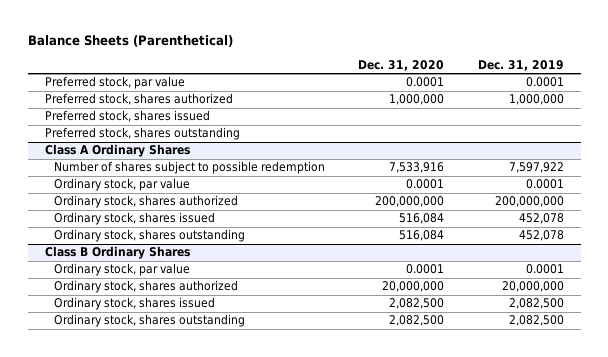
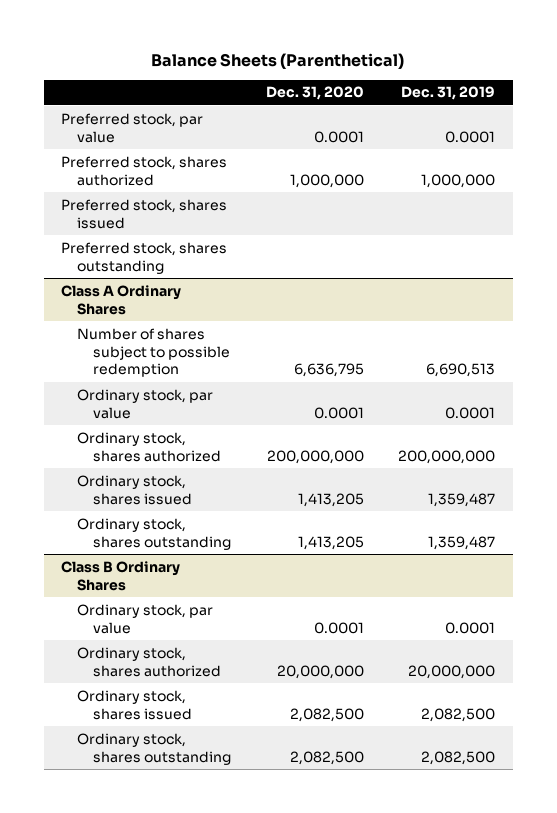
[389,162,445,174] 7,533,916 -> [293,363,364,378] 6,636,795
[508,162,564,174] 7,597,922 -> [426,363,496,378] 6,690,513
[399,213,445,225] 516,084 -> [297,492,364,507] 1,413,205
[518,213,564,225] 452,078 -> [428,492,496,507] 1,359,487
[399,230,445,242] 516,084 -> [297,535,364,550] 1,413,205
[518,230,564,242] 452,078 -> [428,535,496,550] 1,359,487

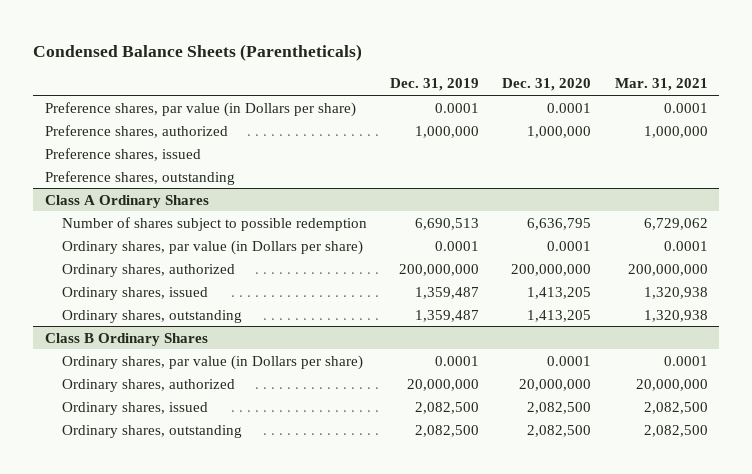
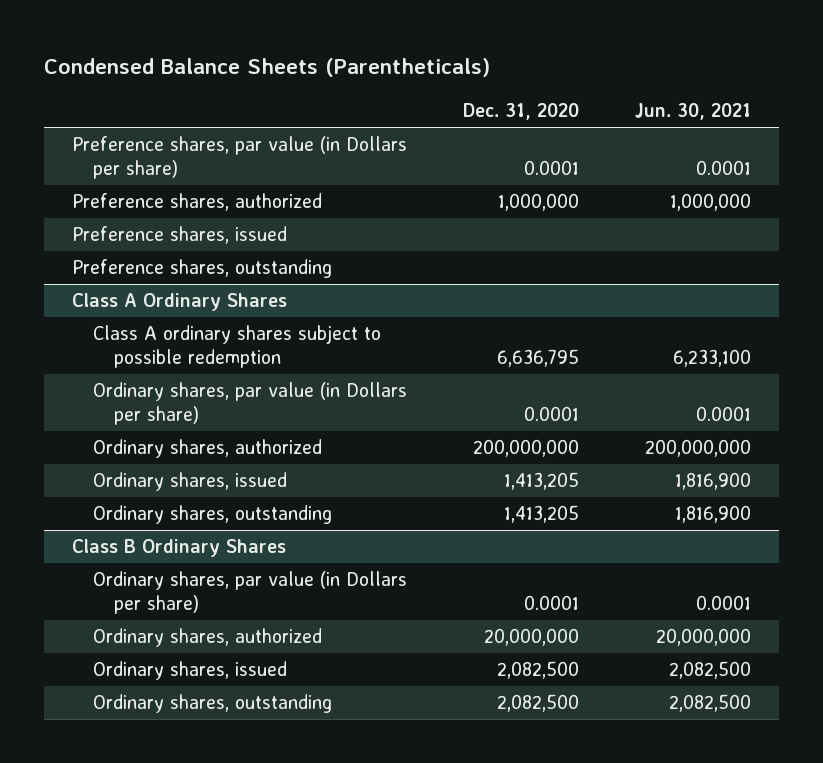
[390,78,480,92] Dec. 31, 2019 -> none
[614,78,708,92] Mar. 31, 2021 -> none
none -> [634,103,751,121] Jun. 30, 2021
[61,216,367,231] Number of shares subject to possible redemption -> [92,325,381,368] Class A ordinary shares subject to possible redemption

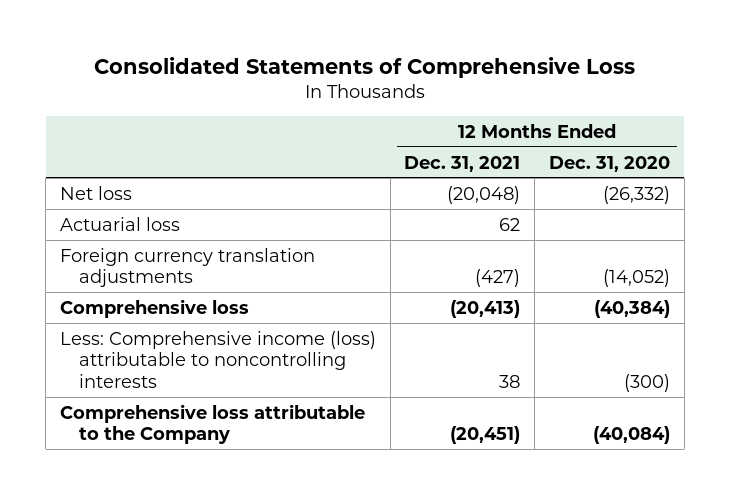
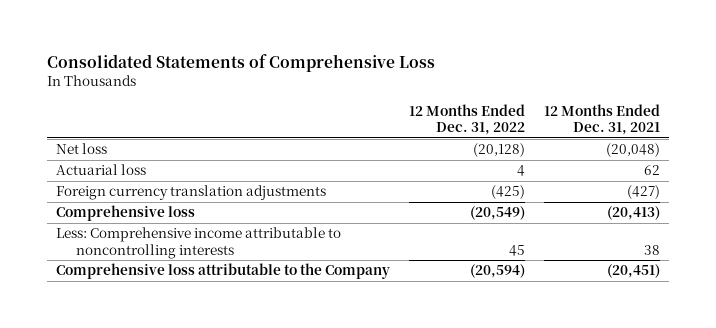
[549,155,671,172] Dec. 31, 2020 -> none
none -> [409,103,526,136] 12 Months Ended Dec. 31, 2022
[59,330,376,388] Less: Comprehensive income (loss) attributable to noncontrolling interests -> [56,227,342,259] Less: Comprehensive income attributable to noncontrolling interests

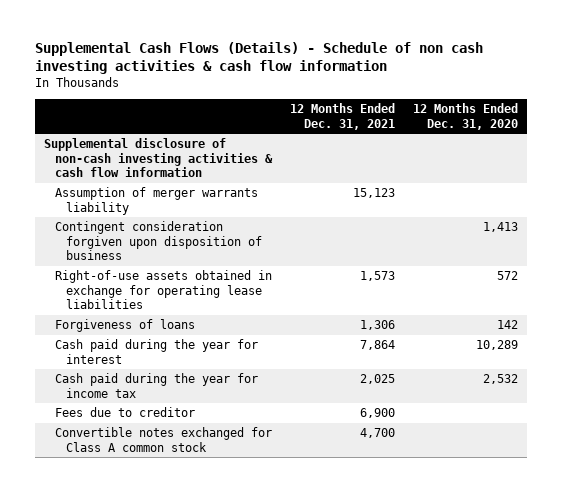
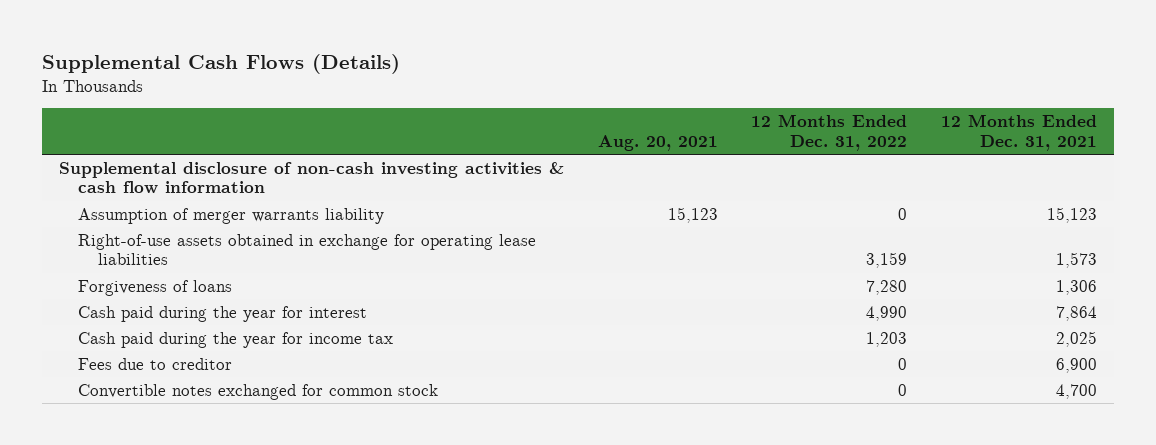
[34,41,483,75] Supplemental Cash Flows (Details) - Schedule of non cash investing activities & cash flow information -> [42,53,401,74] Supplemental Cash Flows (Details)
[412,103,518,130] 12 Months Ended Dec. 31, 2020 -> none
none -> [597,134,718,151] Aug. 20, 2021
none -> [751,114,908,151] 12 Months Ended Dec. 31, 2022
[54,221,263,261] Contingent consideration forgiven upon disposition of business -> none
[54,427,272,452] Convertible notes exchanged for Class A common stock -> [78,383,439,400] Convertible notes exchanged for common stock

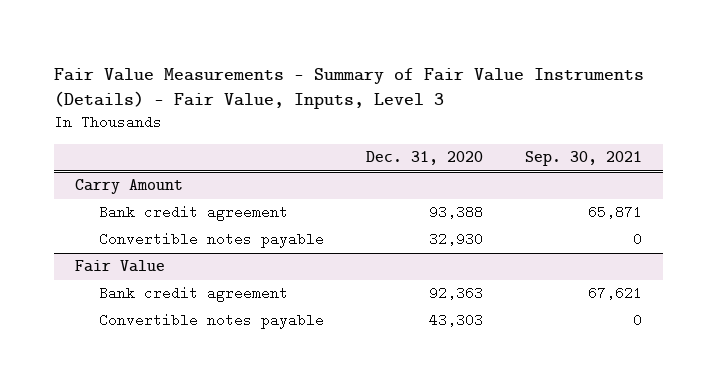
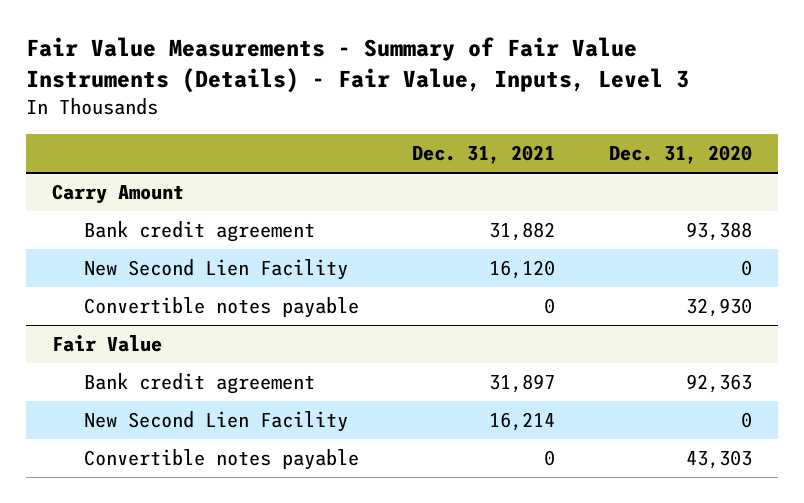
[524,151,642,167] Sep. 30, 2021 -> none
none -> [412,145,556,165] Dec. 31, 2021
none -> [83,259,348,281] New Second Lien Facility
none -> [83,411,348,433] New Second Lien Facility

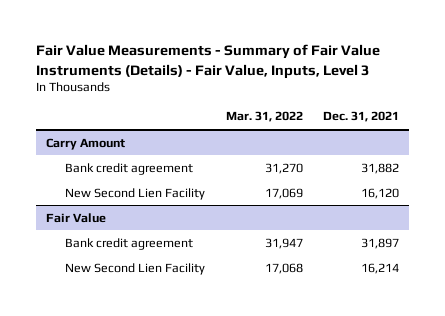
[608,145,752,165] Dec. 31, 2020 -> none
none -> [225,111,303,123] Mar. 31, 2022
[83,297,359,319] Convertible notes payable -> none
[83,449,359,471] Convertible notes payable -> none

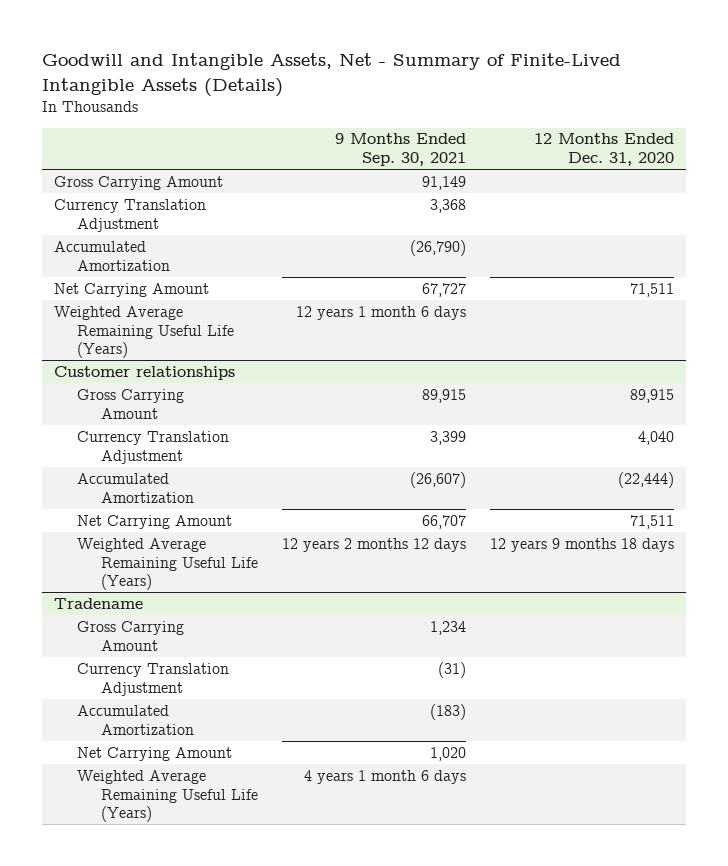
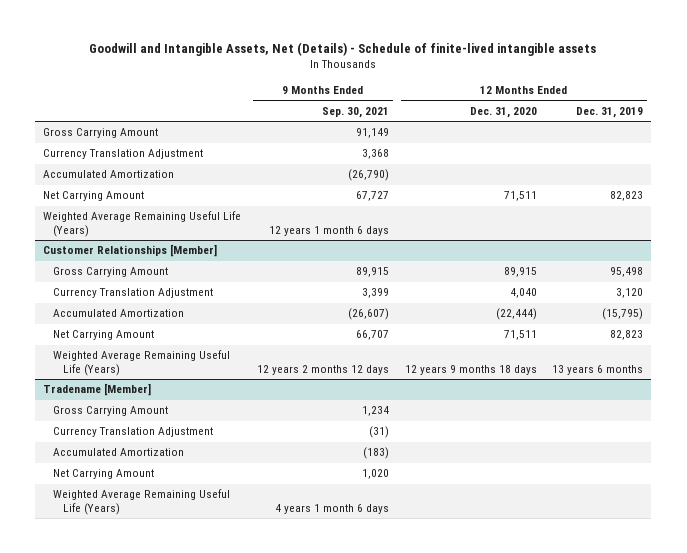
[41,53,621,97] Goodwill and Intangible Assets, Net - Summary of Finite-Lived Intangible Assets (Details) -> [89,42,597,57] Goodwill and Intangible Assets, Net (Details) - Schedule of finite-lived intangible assets
none -> [576,107,644,119] Dec. 31, 2019
[53,365,235,380] Customer relationships -> [43,244,218,258] Customer Relationships [Member]
[53,597,143,609] Tradename -> [43,383,152,397] Tradename [Member]

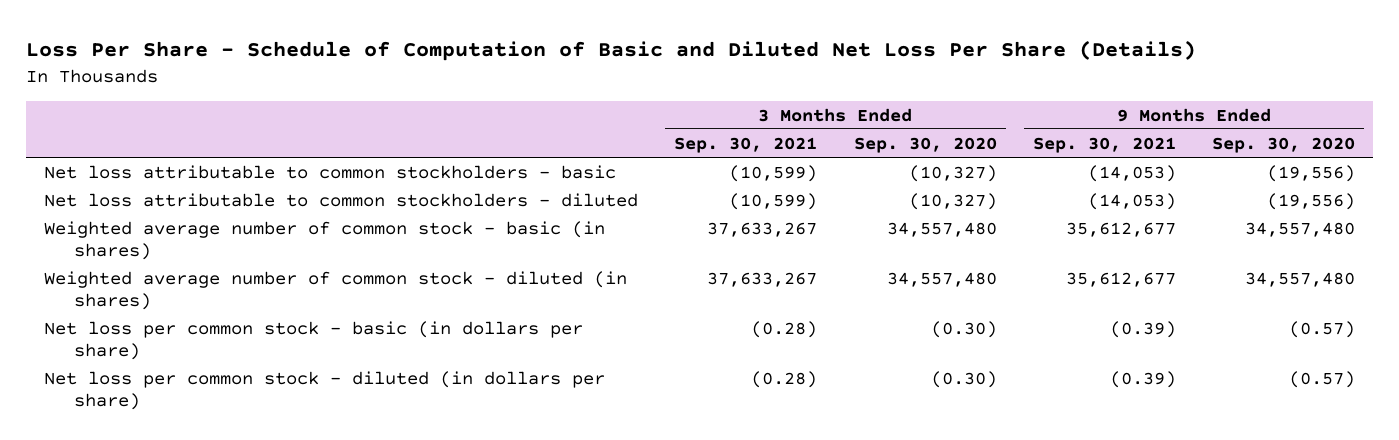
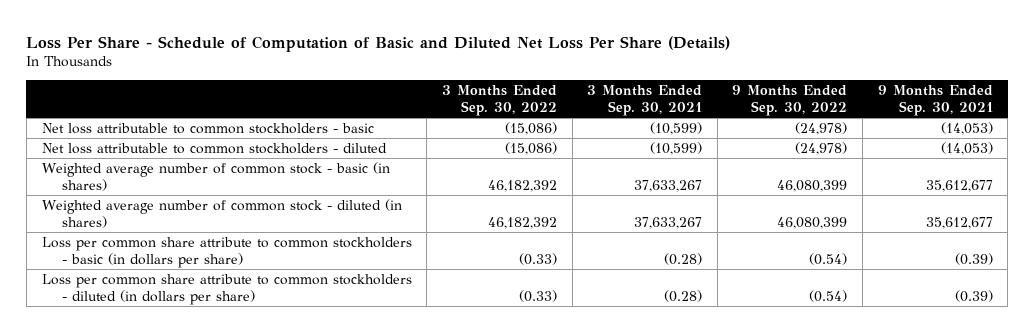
[853,136,997,153] Sep. 30, 2020 -> none
[1211,136,1355,153] Sep. 30, 2020 -> none
none -> [441,85,557,116] 3 Months Ended Sep. 30, 2022
none -> [732,85,848,116] 9 Months Ended Sep. 30, 2022
[44,320,584,360] Net loss per common stock - basic (in dollars per share) -> [41,236,412,268] Loss per common share attribute to common stockholders - basic (in dollars per share)
[44,370,606,410] Net loss per common stock - diluted (in dollars per share) -> [41,273,412,305] Loss per common share attribute to common stockholders - diluted (in dollars per share)

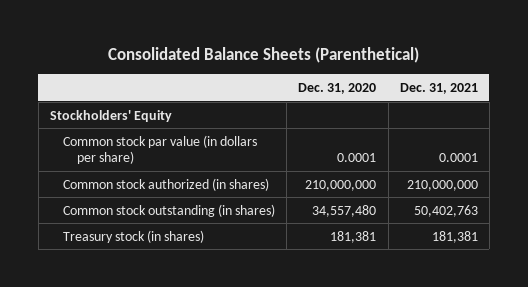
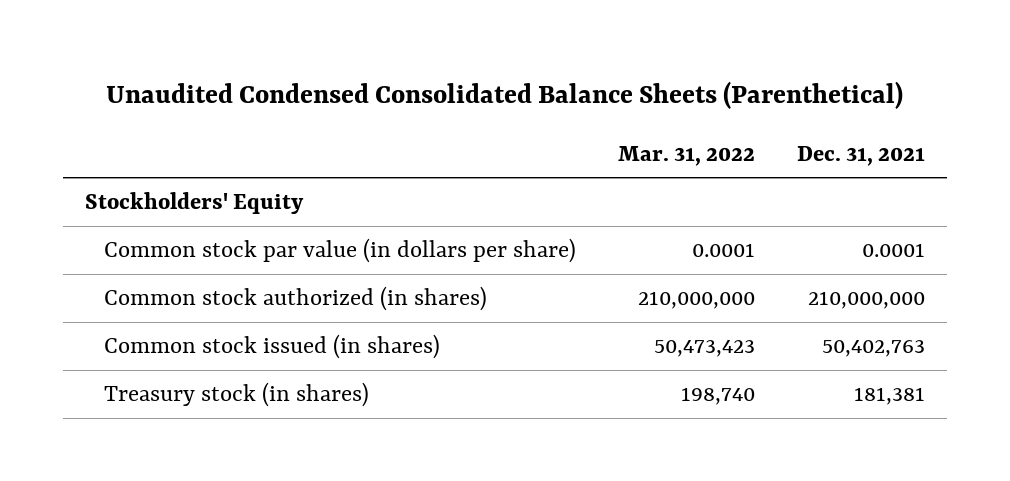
[107,47,419,64] Consolidated Balance Sheets (Parenthetical) -> [106,81,904,110] Unaudited Condensed Consolidated Balance Sheets (Parenthetical)
[298,83,377,95] Dec. 31, 2020 -> none
none -> [617,145,755,166] Mar. 31, 2022
[63,203,276,217] Common stock outstanding (in shares) -> [103,334,440,360] Common stock issued (in shares)

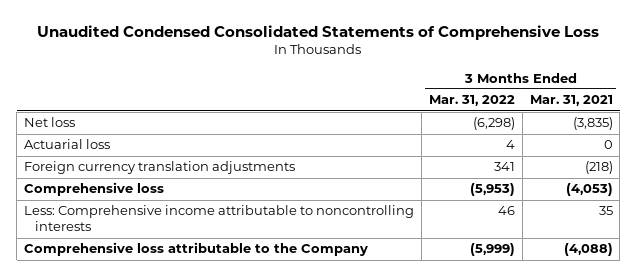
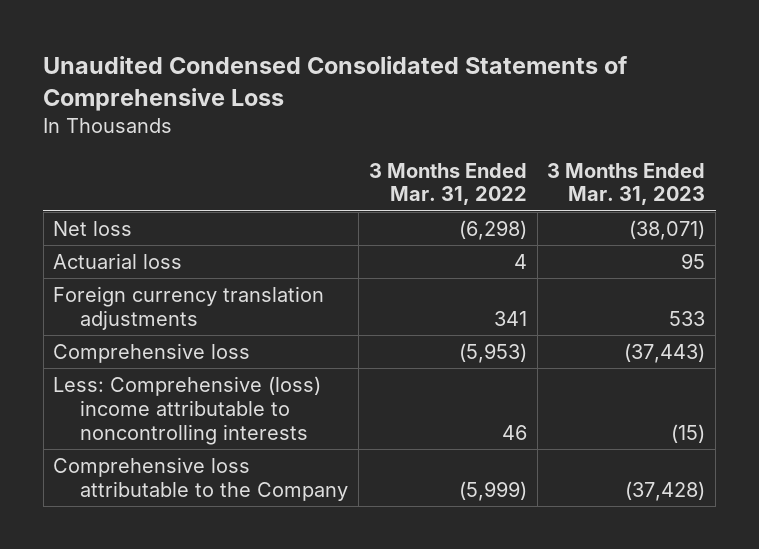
[529,95,613,107] Mar. 31, 2021 -> none
none -> [547,162,706,206] 3 Months Ended Mar. 31, 2023
[24,205,415,232] Less: Comprehensive income attributable to noncontrolling interests -> [53,376,322,445] Less: Comprehensive (loss) income attributable to noncontrolling interests

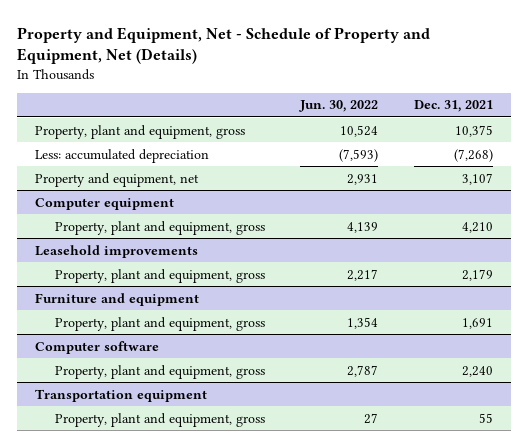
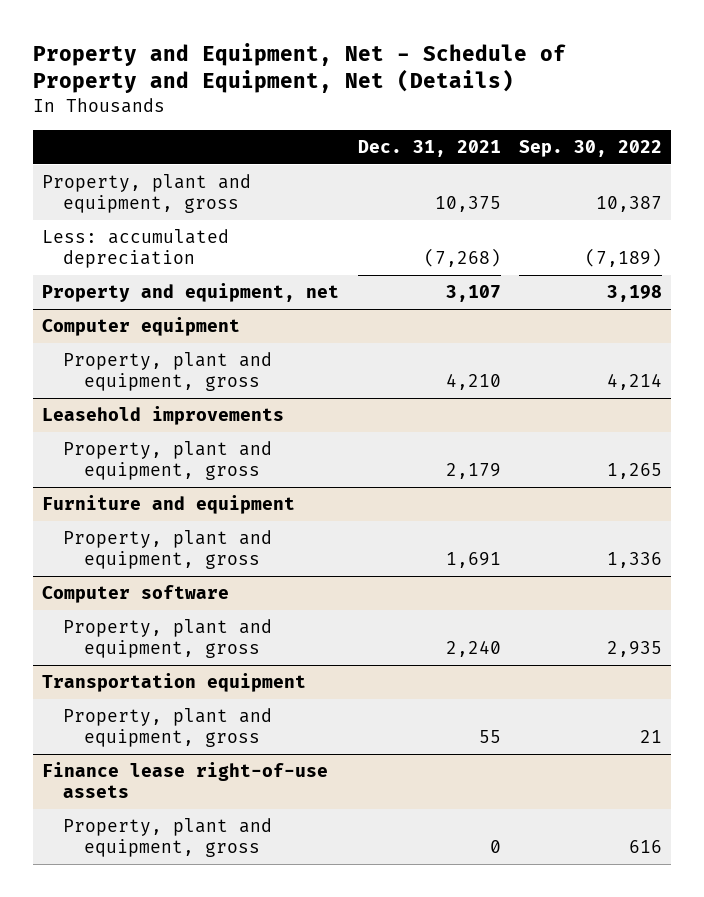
[299,100,379,113] Jun. 30, 2022 -> none
none -> [518,139,662,157] Sep. 30, 2022
none -> [42,762,329,799] Finance lease right-of-use assets
none -> [63,818,273,858] Property, plant and equipment, gross

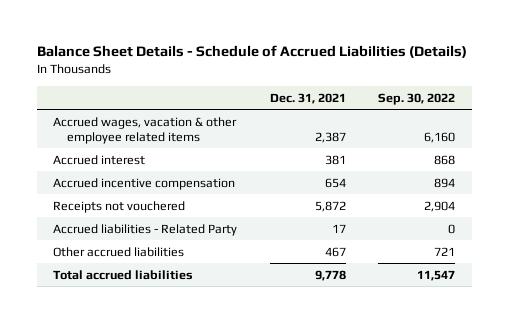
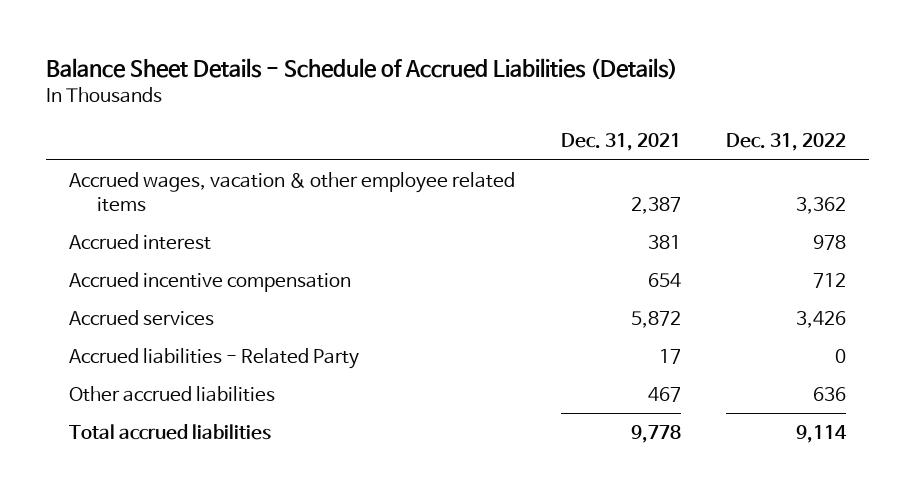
[378,92,456,105] Sep. 30, 2022 -> none
none -> [726,133,847,152] Dec. 31, 2022
[53,200,186,213] Receipts not vouchered -> [68,310,214,327] Accrued services

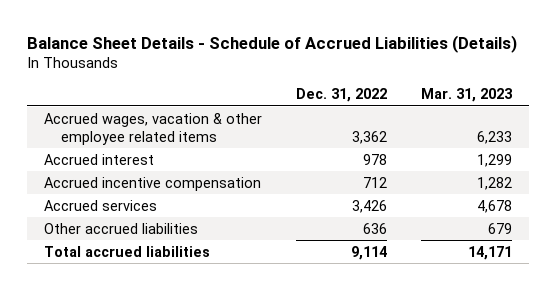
[560,133,681,152] Dec. 31, 2021 -> none
none -> [420,88,513,103] Mar. 31, 2023
[68,348,359,370] Accrued liabilities - Related Party -> none

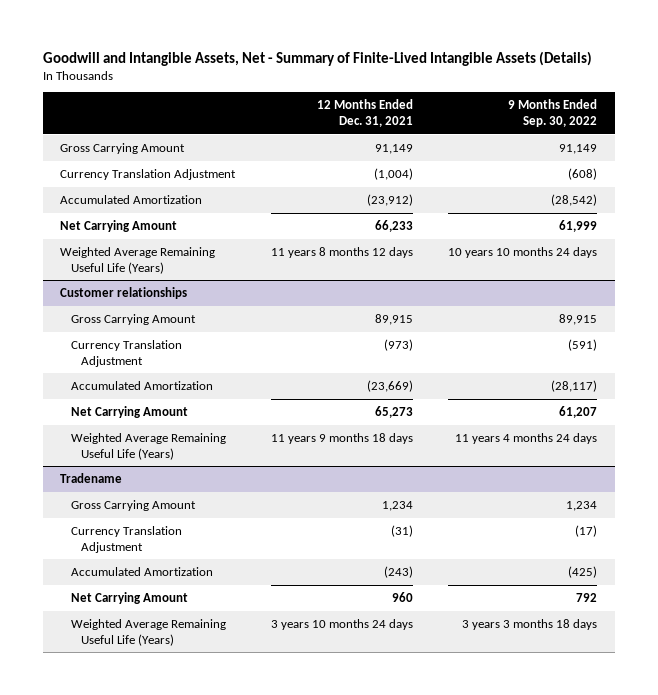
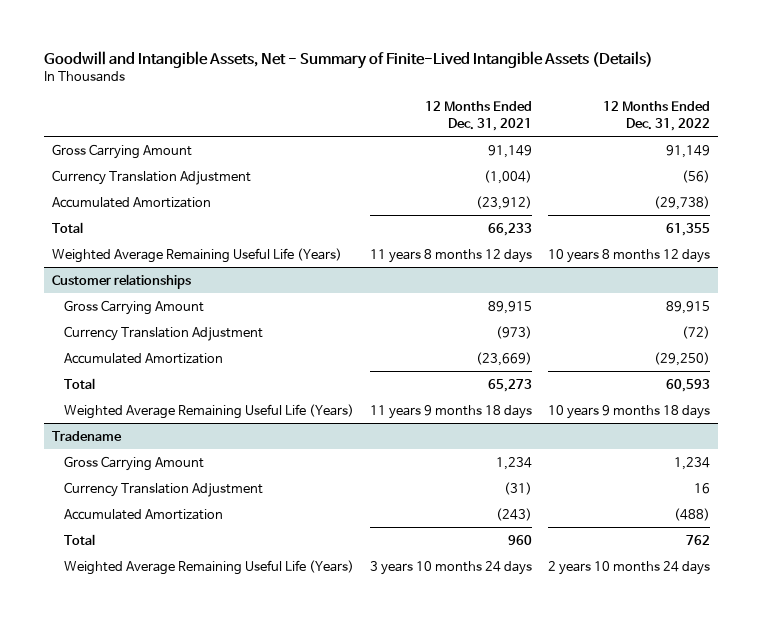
[508,99,598,128] 9 Months Ended Sep. 30, 2022 -> none
none -> [602,101,710,131] 12 Months Ended Dec. 31, 2022
[60,219,178,232] Net Carrying Amount -> [51,221,83,233] Total
[70,405,188,418] Net Carrying Amount -> [63,377,95,389] Total
[70,591,188,604] Net Carrying Amount -> [63,533,95,545] Total

